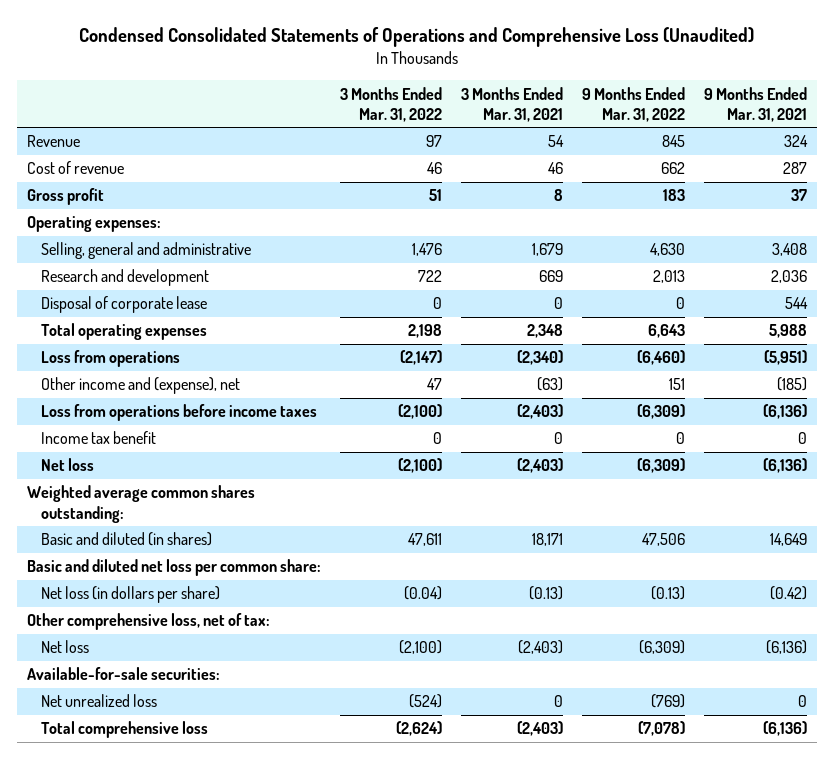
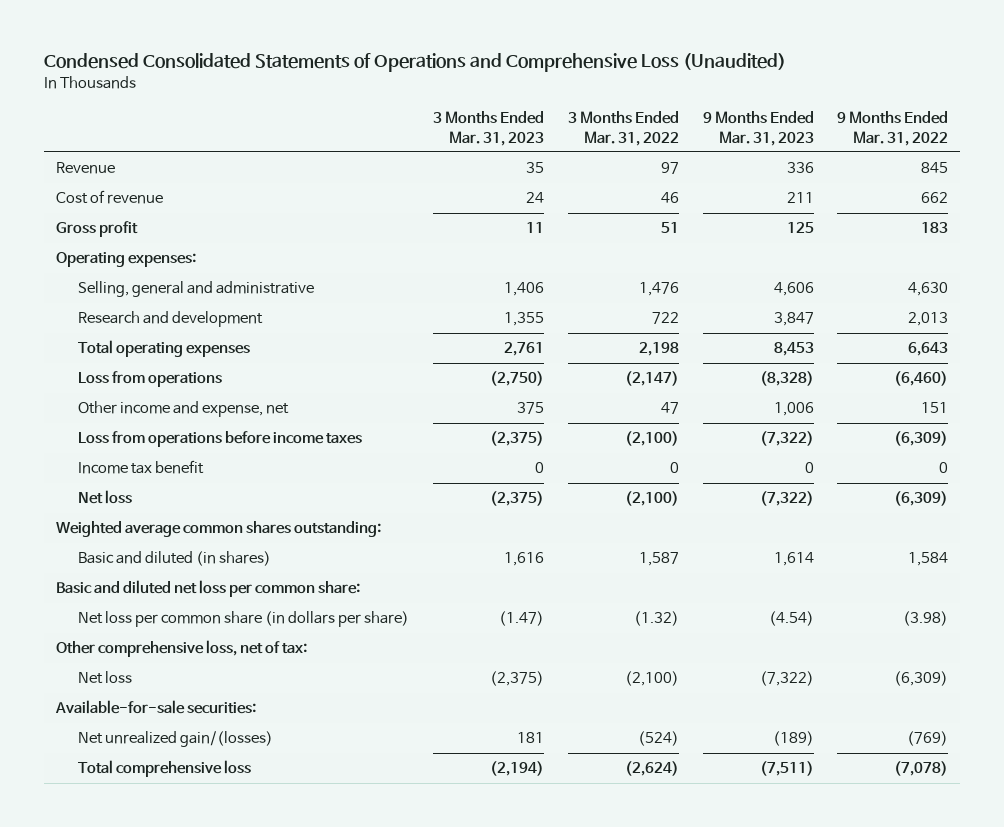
[460,86,563,122] 3 Months Ended Mar. 31, 2021 -> none
[704,86,808,122] 9 Months Ended Mar. 31, 2021 -> none
none -> [433,111,545,146] 3 Months Ended Mar. 31, 2023
none -> [702,111,814,146] 9 Months Ended Mar. 31, 2023
[40,296,207,314] Disposal of corporate lease -> none
[40,377,240,395] Other income and (expense), net -> [78,401,290,418] Other income and expense, net
[407,533,442,547] 47,611 -> [638,552,679,567] 1,587
[641,533,685,547] 47,506 -> [908,552,949,567] 1,584
[40,586,220,604] Net loss (in dollars per share) -> [78,611,410,628] Net loss per common share (in dollars per share)
[403,586,442,601] (0.04) -> [633,611,679,627] (1.32)
[650,586,685,601] (0.13) -> [903,611,949,627] (3.98)
[40,694,157,708] Net unrealized loss -> [78,731,274,748] Net unrealized gain/(losses)

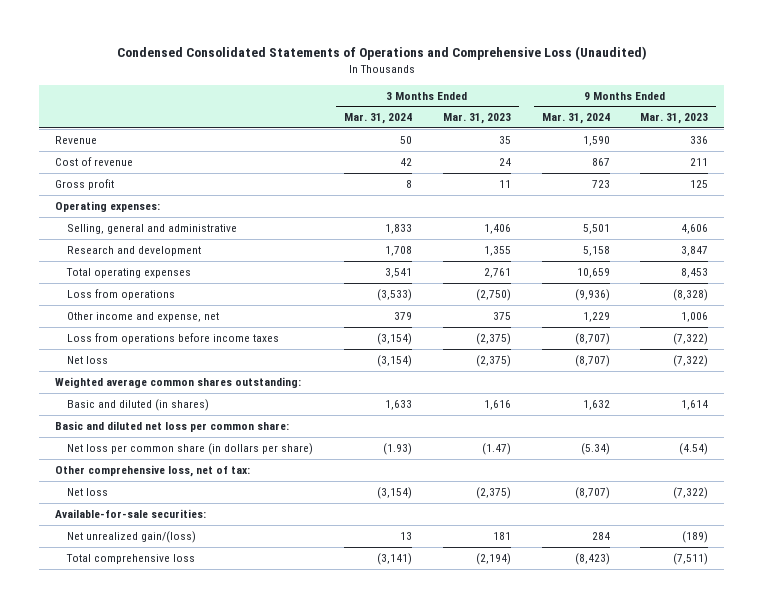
[567,111,679,146] 3 Months Ended Mar. 31, 2022 -> none
[837,111,949,146] 9 Months Ended Mar. 31, 2022 -> none
none -> [344,113,413,125] Mar. 31, 2024
none -> [541,113,610,125] Mar. 31, 2024
[78,460,205,475] Income tax benefit -> none
[78,731,274,748] Net unrealized gain/(losses) -> [67,530,197,543] Net unrealized gain/(loss)

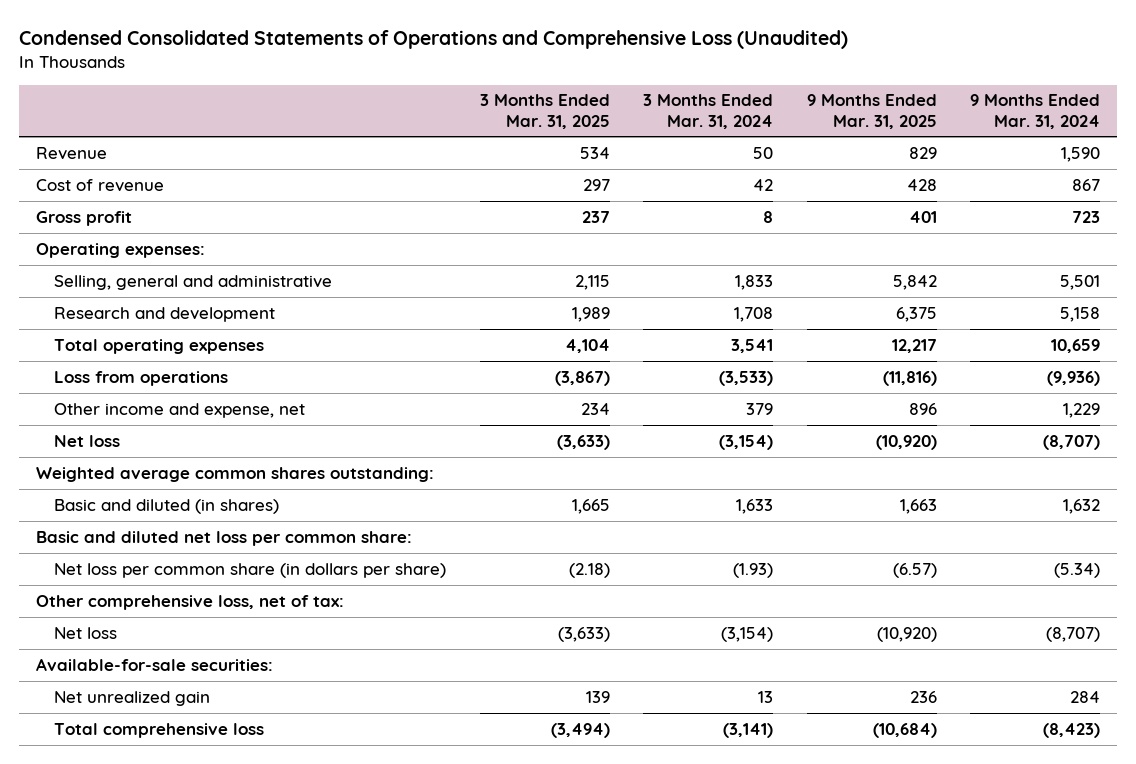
[442,113,511,125] Mar. 31, 2023 -> none
[640,113,709,125] Mar. 31, 2023 -> none
none -> [479,94,610,129] 3 Months Ended Mar. 31, 2025
none -> [806,94,937,129] 9 Months Ended Mar. 31, 2025
[67,332,280,344] Loss from operations before income taxes -> none
[67,530,197,543] Net unrealized gain/(loss) -> [54,690,211,706] Net unrealized gain

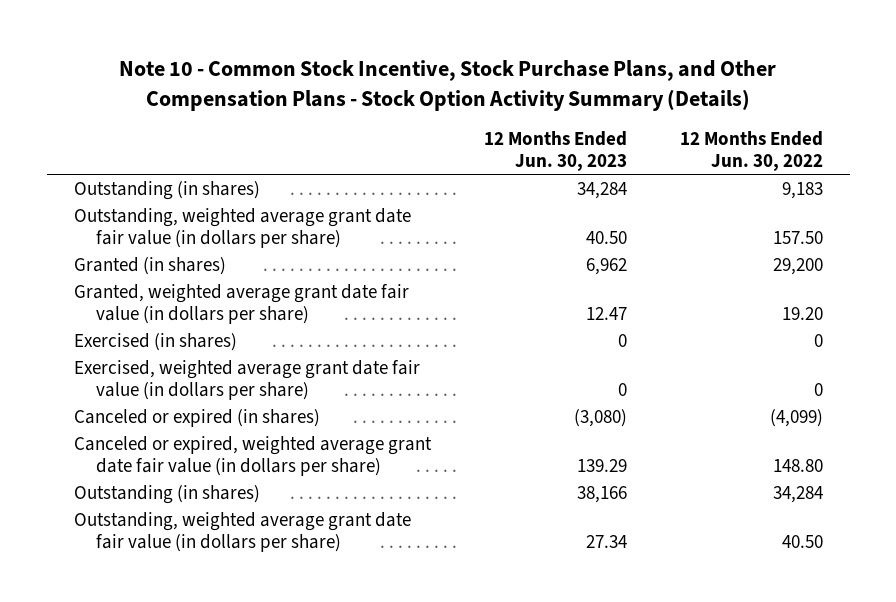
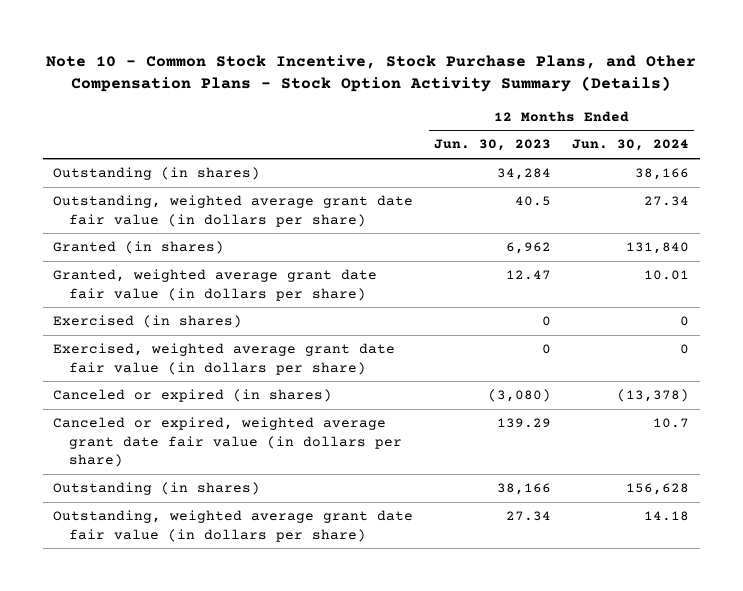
[679,130,823,171] 12 Months Ended Jun. 30, 2022 -> none
none -> [572,139,690,152] Jun. 30, 2024
[585,230,627,244] 40.50 -> [515,196,552,207] 40.5

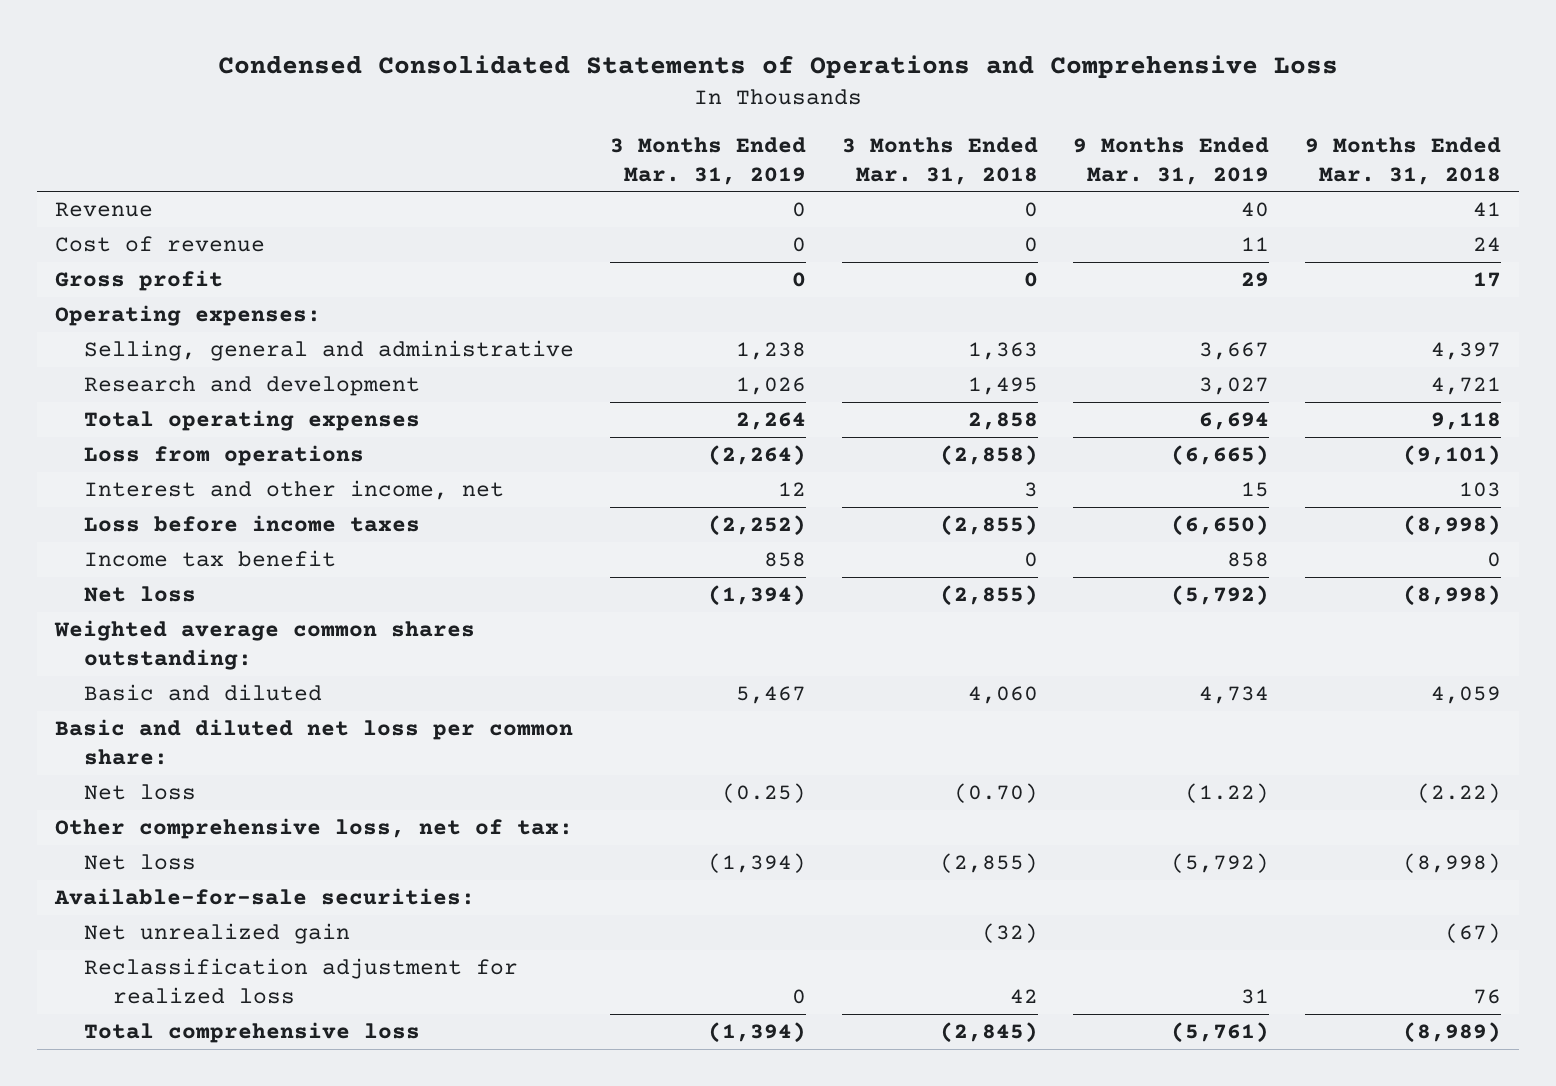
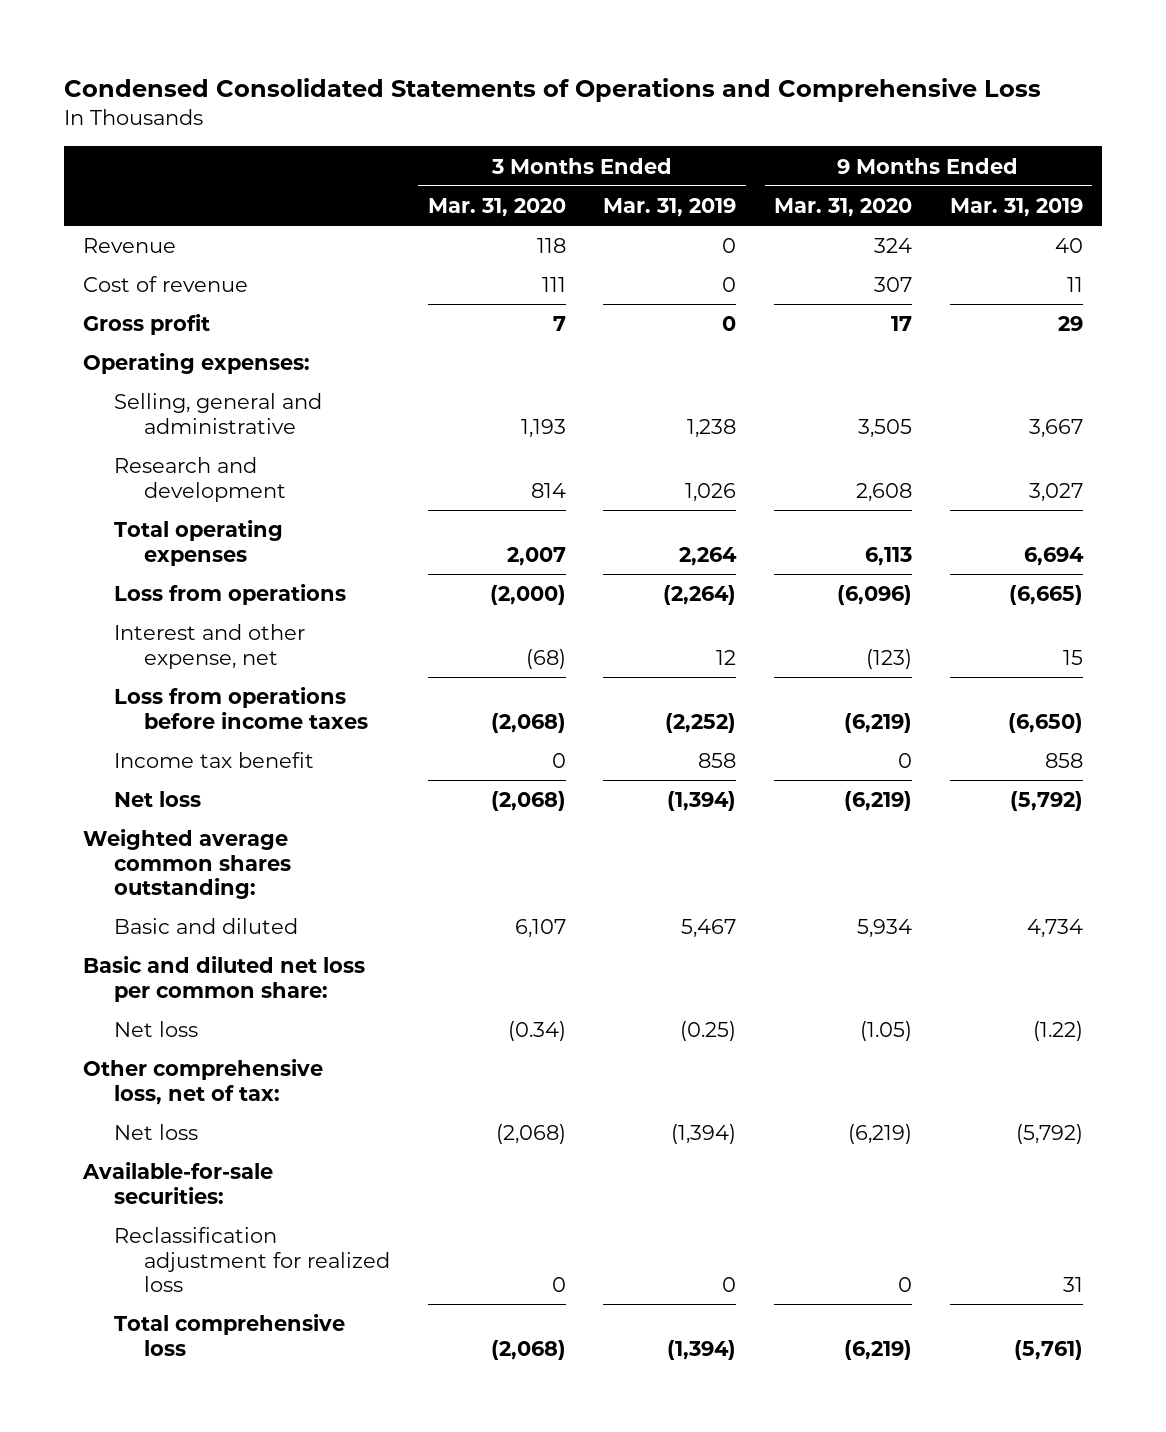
[841,136,1038,185] 3 Months Ended Mar. 31, 2018 -> none
[1305,136,1502,185] 9 Months Ended Mar. 31, 2018 -> none
none -> [427,197,566,217] Mar. 31, 2020
none -> [774,197,913,217] Mar. 31, 2020
[83,480,504,501] Interest and other income, net -> [113,624,305,669] Interest and other expense, net
[83,515,420,533] Loss before income taxes -> [113,687,369,729] Loss from operations before income taxes
[83,923,350,945] Net unrealized gain -> none

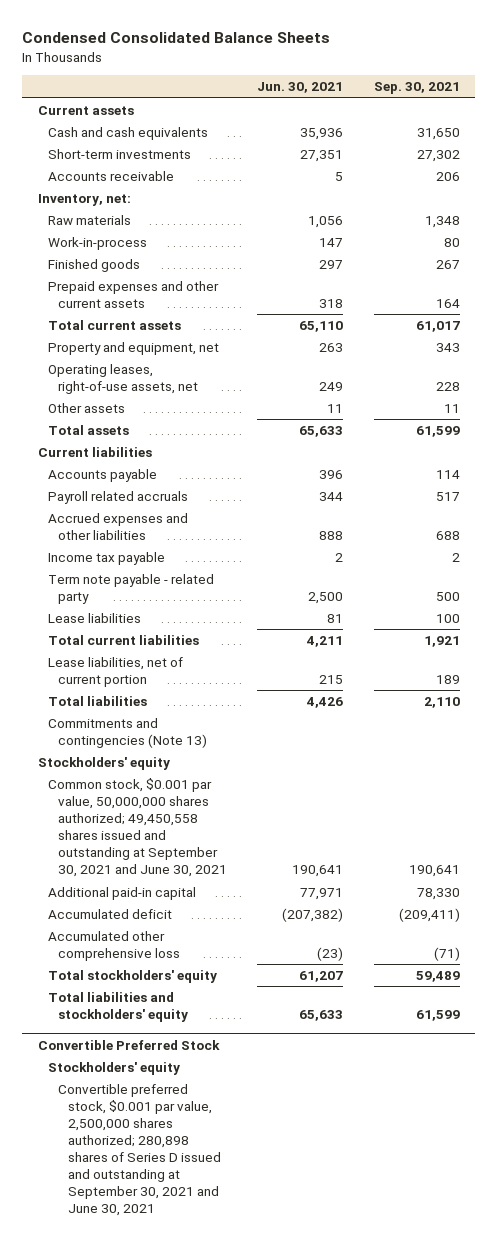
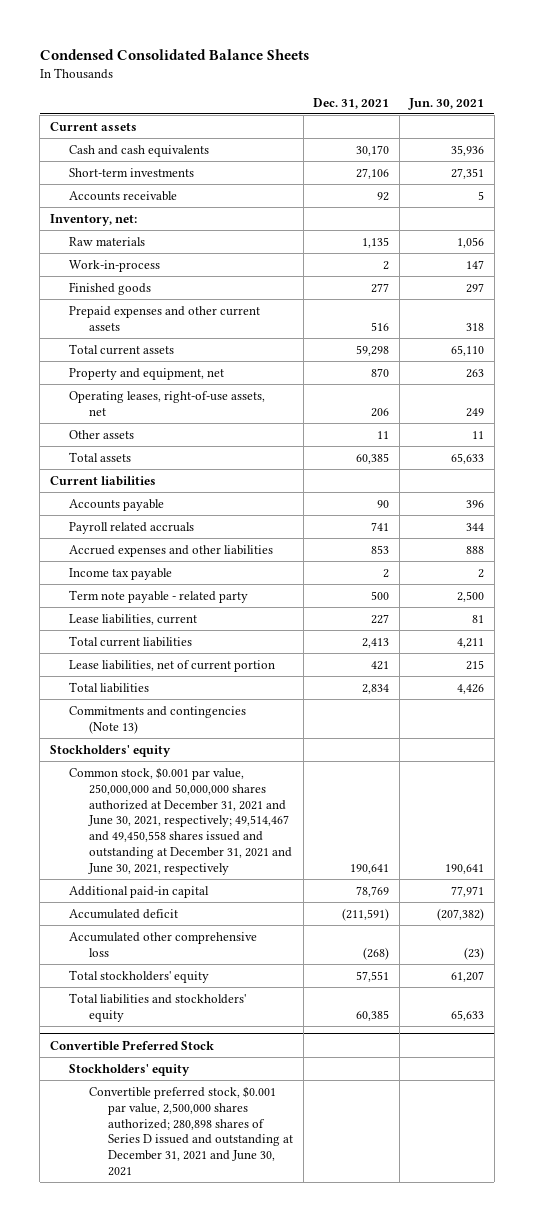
[373,82,460,95] Sep. 30, 2021 -> none
none -> [313,97,390,109] Dec. 31, 2021
[47,613,141,624] Lease liabilities -> [69,613,198,625] Lease liabilities, current
[47,778,228,878] Common stock, $0.001 par value, 50,000,000 shares authorized; 49,450,558 shares issued and outstanding at September 30, 2021 and June 30, 2021 -> [69,766,292,875] Common stock, $0.001 par value, 250,000,000 and 50,000,000 shares authorized at December 31, 2021 and June 30, 2021, respectively; 49,514,467 and 49,450,558 shares issued and outstanding at December 31, 2021 and June 30, 2021, respectively
[58,1084,222,1217] Convertible preferred stock, $0.001 par value, 2,500,000 shares authorized; 280,898 shares of Series D issued and outstanding at September 30, 2021 and June 30, 2021 -> [88,1085,294,1177] Convertible preferred stock, $0.001 par value, 2,500,000 shares authorized; 280,898 shares of Series D issued and outstanding at December 31, 2021 and June 30, 2021

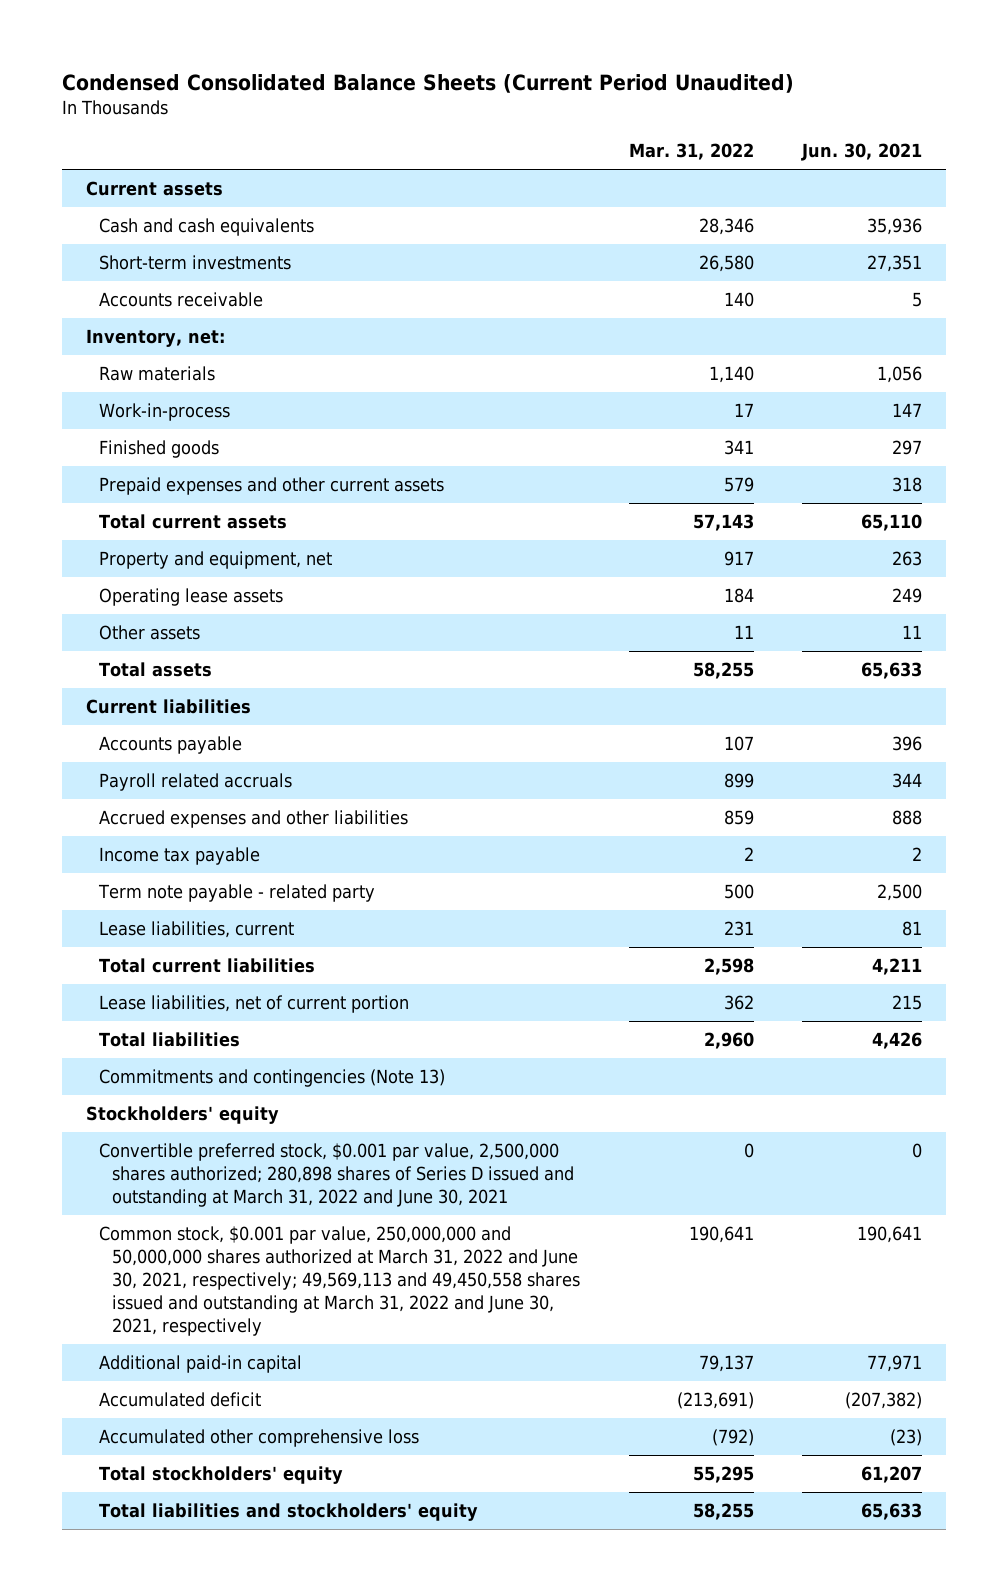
[39,48,309,60] Condensed Consolidated Balance Sheets -> [62,73,795,93] Condensed Consolidated Balance Sheets (Current Period Unaudited)
[313,97,390,109] Dec. 31, 2021 -> none
none -> [628,143,754,161] Mar. 31, 2022
[69,390,266,416] Operating leases, right-of-use assets, net -> [99,588,284,607] Operating lease assets
none -> [99,1143,575,1208] Convertible preferred stock, $0.001 par value, 2,500,000 shares authorized; 280,898 shares of Series D issued and outstanding at March 31, 2022 and June 30, 2021
[69,766,292,875] Common stock, $0.001 par value, 250,000,000 and 50,000,000 shares authorized at December 31, 2021 and June 30, 2021, respectively; 49,514,467 and 49,450,558 shares issued and outstanding at December 31, 2021 and June 30, 2021, respectively -> [99,1226,581,1336] Common stock, $0.001 par value, 250,000,000 and 50,000,000 shares authorized at March 31, 2022 and June 30, 2021, respectively; 49,569,113 and 49,450,558 shares issued and outstanding at March 31, 2022 and June 30, 2021, respectively
[49,1039,214,1051] Convertible Preferred Stock -> none
[69,1063,191,1076] Stockholders' equity -> none
[88,1085,294,1177] Convertible preferred stock, $0.001 par value, 2,500,000 shares authorized; 280,898 shares of Series D issued and outstanding at December 31, 2021 and June 30, 2021 -> none

